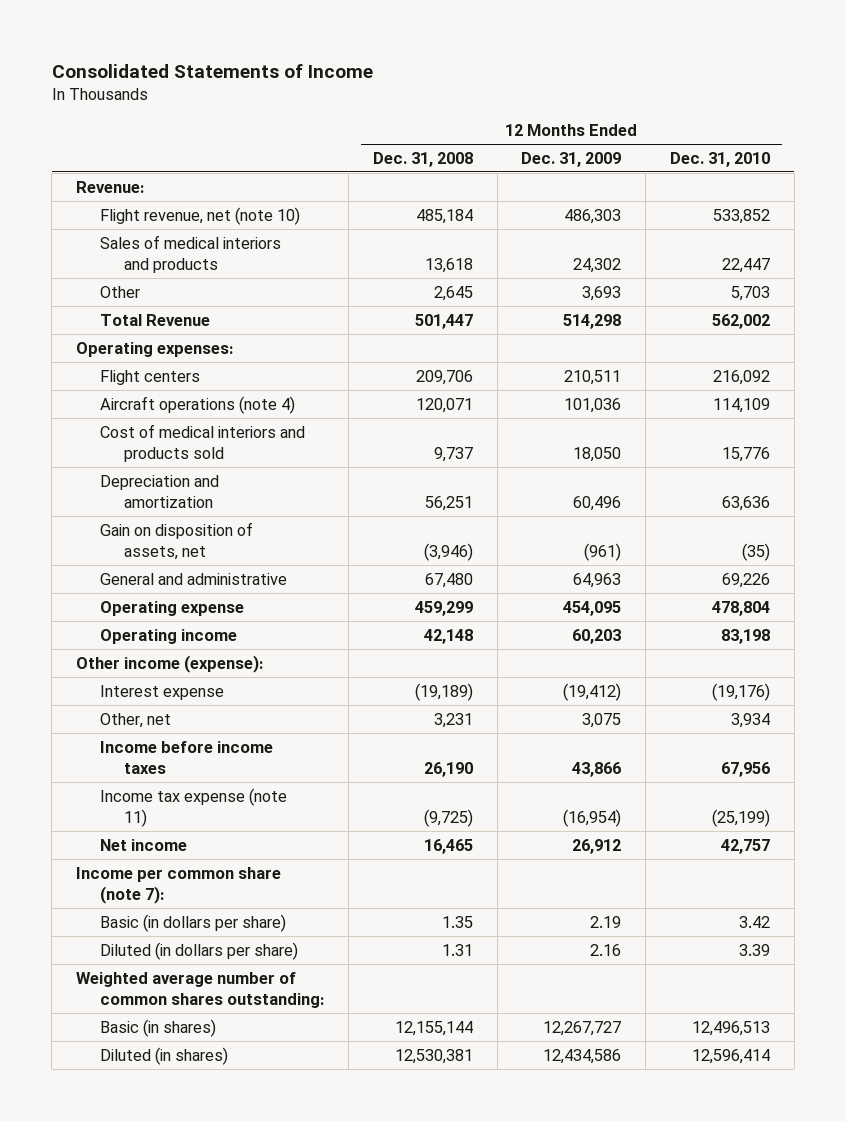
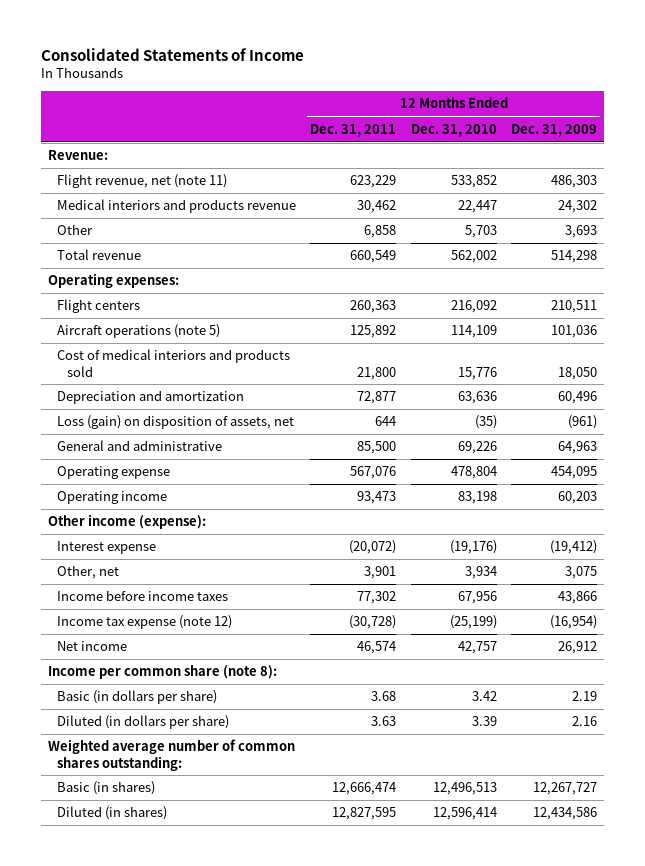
[372,152,473,168] Dec. 31, 2008 -> none
none -> [310,123,397,137] Dec. 31, 2011
[100,206,301,225] Flight revenue, net (note 10) -> [57,174,228,189] Flight revenue, net (note 11)
[100,234,282,273] Sales of medical interiors and products -> [57,199,297,214] Medical interiors and products revenue
[100,313,211,326] Total Revenue -> [57,249,142,261] Total revenue
[100,395,296,414] Aircraft operations (note 4) -> [57,324,221,339] Aircraft operations (note 5)
[100,521,254,560] Gain on disposition of assets, net -> [57,415,295,430] Loss (gain) on disposition of assets, net
[100,787,288,827] Income tax expense (note 11) -> [57,615,233,630] Income tax expense (note 12)
[76,866,282,904] Income per common share (note 7): -> [47,665,277,680] Income per common share (note 8):

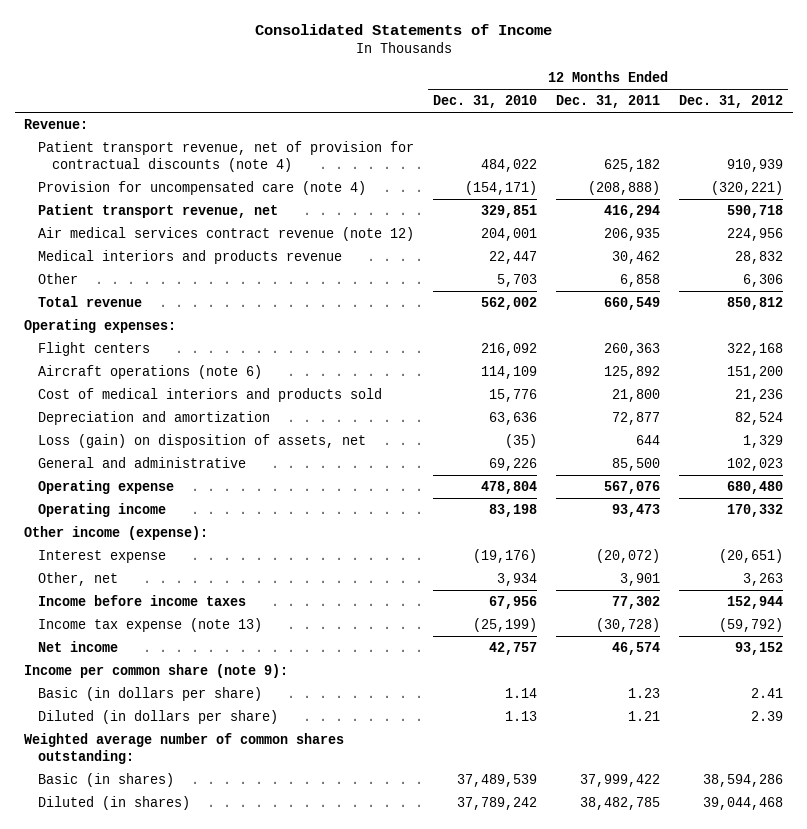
[510,123,597,137] Dec. 31, 2009 -> none
none -> [679,95,784,109] Dec. 31, 2012
[57,174,228,189] Flight revenue, net (note 11) -> none
none -> [37,140,414,172] Patient transport revenue, net of provision for contractual discounts (note 4)
none -> [37,180,366,195] Provision for uncompensated care (note 4)
none -> [37,203,278,218] Patient transport revenue, net
none -> [37,226,414,241] Air medical services contract revenue (note 12)
[57,324,221,339] Aircraft operations (note 5) -> [37,364,262,379] Aircraft operations (note 6)
[57,615,233,630] Income tax expense (note 12) -> [37,617,262,632] Income tax expense (note 13)
[47,665,277,680] Income per common share (note 8): -> [24,663,289,678] Income per common share (note 9):
[371,691,397,702] 3.68 -> [628,687,661,698] 1.23
[471,691,497,702] 3.42 -> [504,687,537,698] 1.14
[371,716,397,727] 3.63 -> [628,710,661,721] 1.21
[471,716,497,727] 3.39 -> [504,710,537,721] 1.13
[332,782,397,796] 12,666,474 -> [580,773,661,787] 37,999,422
[432,782,497,796] 12,496,513 -> [456,773,537,787] 37,489,539
[332,807,397,821] 12,827,595 -> [580,796,661,810] 38,482,785
[432,807,497,821] 12,596,414 -> [456,796,537,810] 37,789,242

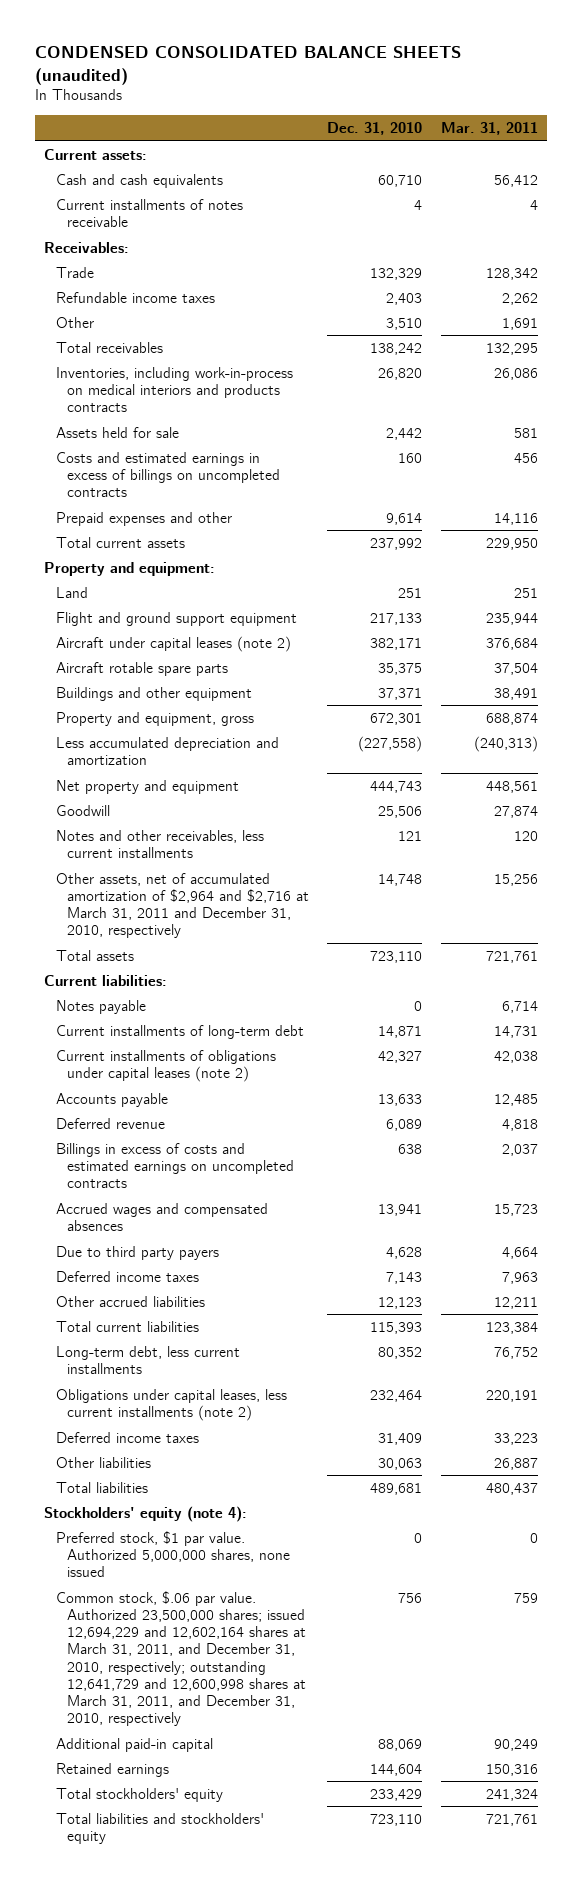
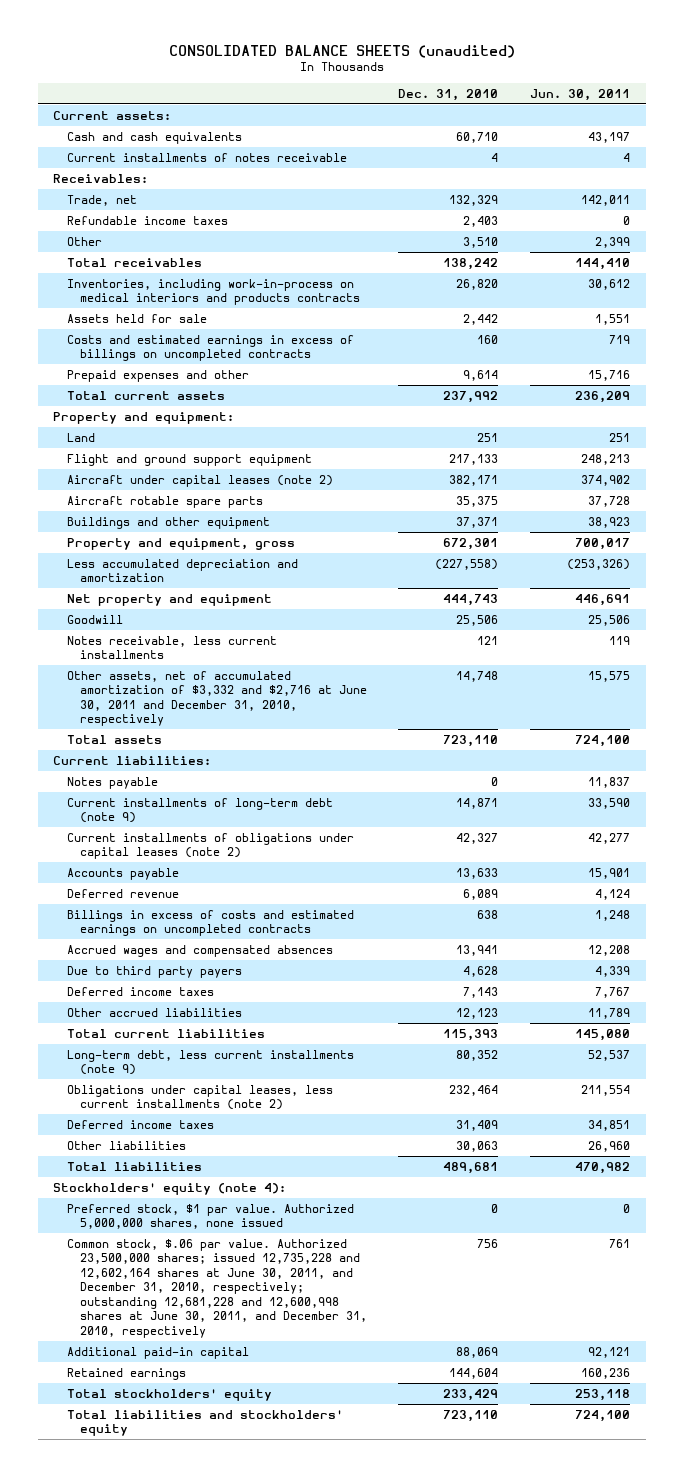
[34,45,461,85] CONDENSED CONSOLIDATED BALANCE SHEETS (unaudited) -> [168,44,515,58] CONSOLIDATED BALANCE SHEETS (unaudited)
[440,122,538,136] Mar. 31, 2011 -> none
none -> [529,88,630,101] Jun. 30, 2011
[55,266,94,278] Trade -> [66,194,137,206] Trade, net
[55,829,264,859] Notes and other receivables, less current installments -> [66,635,277,660] Notes receivable, less current installments
[55,872,310,939] Other assets, net of accumulated amortization of $2,964 and $2,716 at March 31, 2011 and December 31, 2010, respectively -> [66,670,367,727] Other assets, net of accumulated amortization of $3,332 and $2,716 at June 30, 2011 and December 31, 2010, respectively
[55,1024,304,1039] Current installments of long-term debt -> [66,797,333,824] Current installments of long-term debt (note 9)
[55,1345,240,1375] Long-term debt, less current installments -> [66,1049,354,1076] Long-term debt, less current installments (note 9)
[55,1590,307,1726] Common stock, $.06 par value. Authorized 23,500,000 shares; issued 12,694,229 and 12,602,164 shares at March 31, 2011, and December 31, 2010, respectively; outstanding 12,641,729 and 12,600,998 shares at March 31, 2011, and December 31, 2010, respectively -> [66,1238,367,1338] Common stock, $.06 par value. Authorized 23,500,000 shares; issued 12,735,228 and 12,602,164 shares at June 30, 2011, and December 31, 2010, respectively; outstanding 12,681,228 and 12,600,998 shares at June 30, 2011, and December 31, 2010, respectively

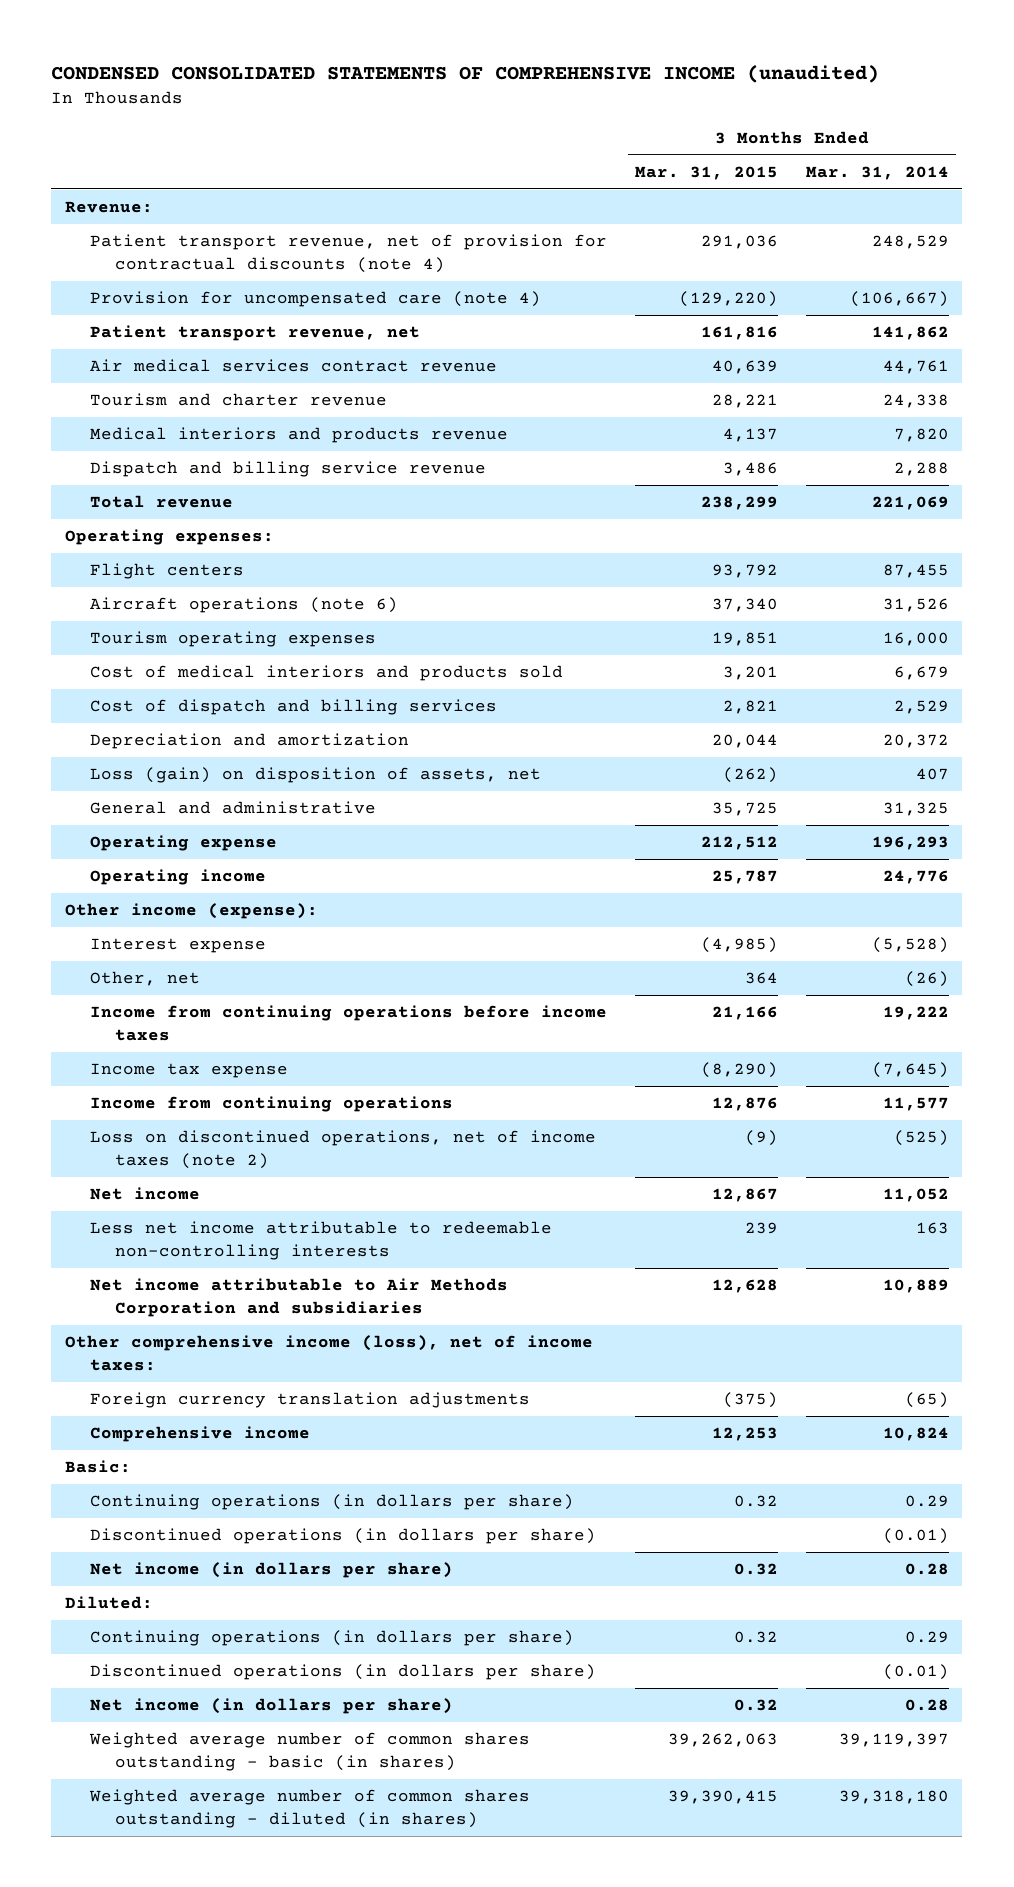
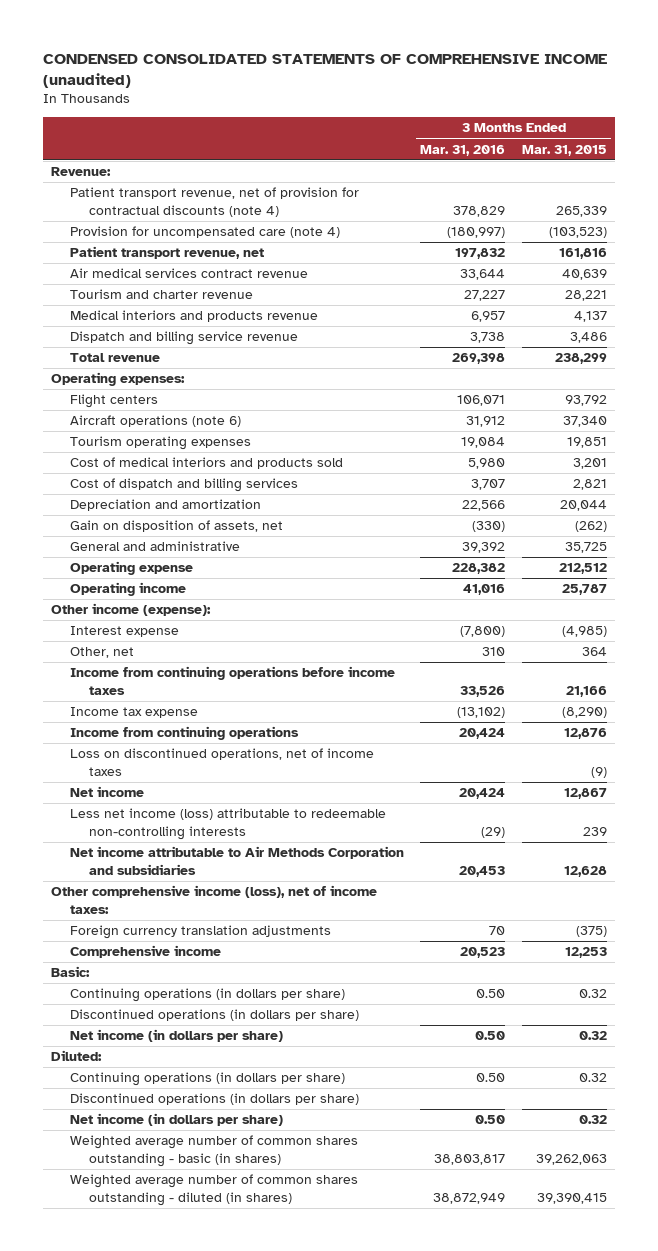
[805,165,949,180] Mar. 31, 2014 -> none
none -> [420,144,506,156] Mar. 31, 2016
[700,235,778,250] 291,036 -> [555,205,607,217] 265,339
[678,291,778,308] (129,220) -> [548,227,607,239] (103,523)
[90,767,542,784] Loss (gain) on disposition of assets, net -> [69,520,283,533] Gain on disposition of assets, net
[90,1130,597,1169] Loss on discontinued operations, net of income taxes (note 2) -> [69,748,374,776] Loss on discontinued operations, net of income taxes
[90,1221,553,1260] Less net income attributable to redeemable non-controlling interests -> [69,808,386,840] Less net income (loss) attributable to redeemable non-controlling interests

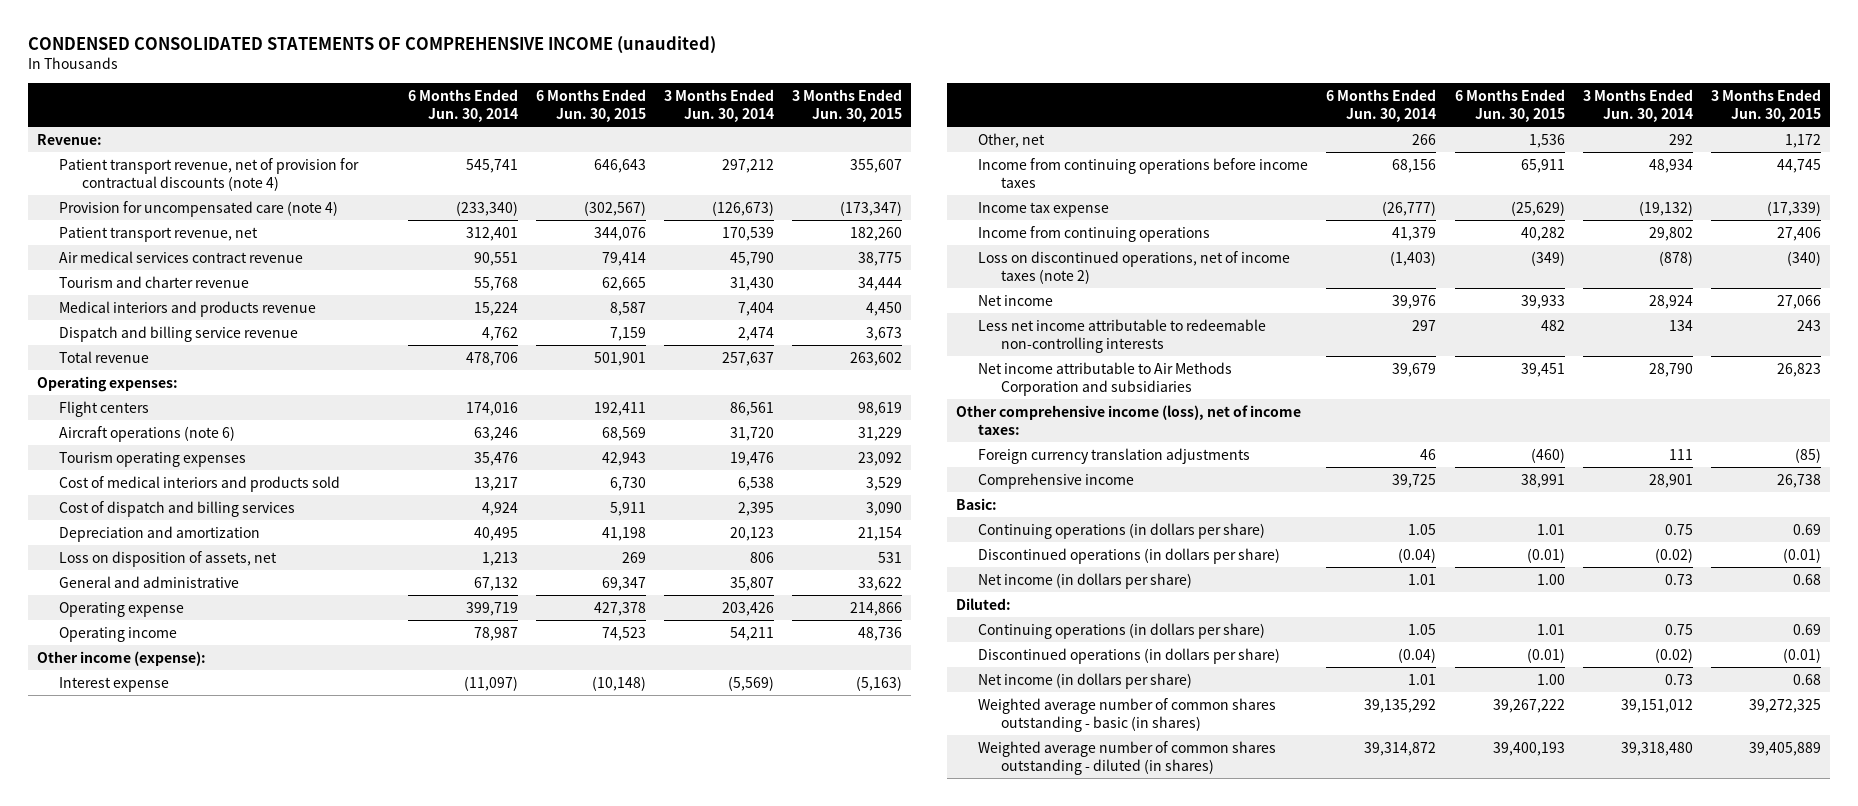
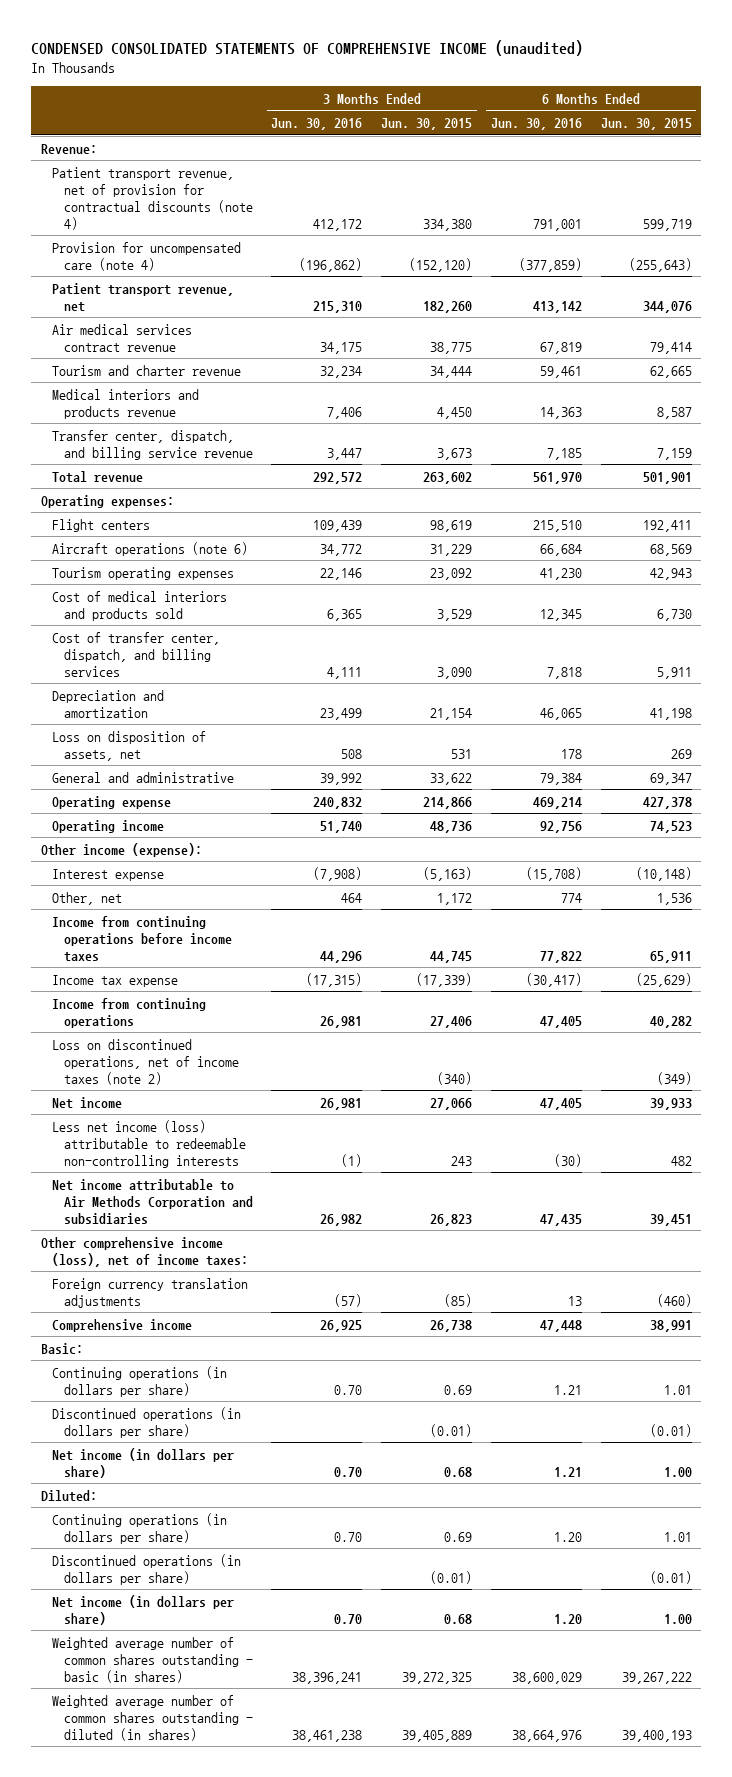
[407,88,518,123] 6 Months Ended Jun. 30, 2014 -> none
[664,88,775,123] 3 Months Ended Jun. 30, 2014 -> none
none -> [271,118,363,131] Jun. 30, 2016
none -> [490,118,582,131] Jun. 30, 2016
[593,158,646,173] 646,643 -> [642,218,692,231] 599,719
[850,158,903,173] 355,607 -> [423,218,473,231] 334,380
[583,200,646,216] (302,567) -> [628,257,692,272] (255,643)
[840,200,903,216] (173,347) -> [409,257,473,272] (152,120)
[59,325,299,342] Dispatch and billing service revenue -> [52,429,253,460] Transfer center, dispatch, and billing service revenue
[59,500,296,517] Cost of dispatch and billing services -> [52,631,221,677] Cost of transfer center, dispatch, and billing services
[978,318,1267,353] Less net income attributable to redeemable non-controlling interests -> [52,1119,246,1168] Less net income (loss) attributable to redeemable non-controlling interests

